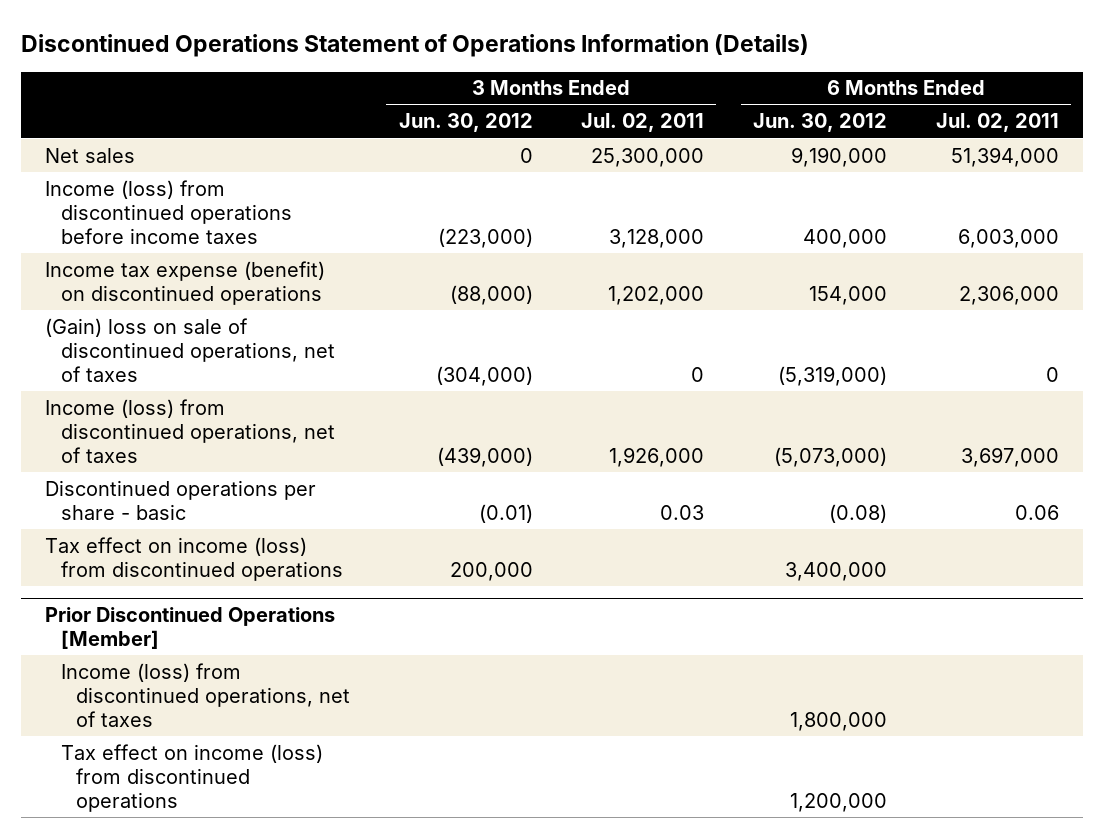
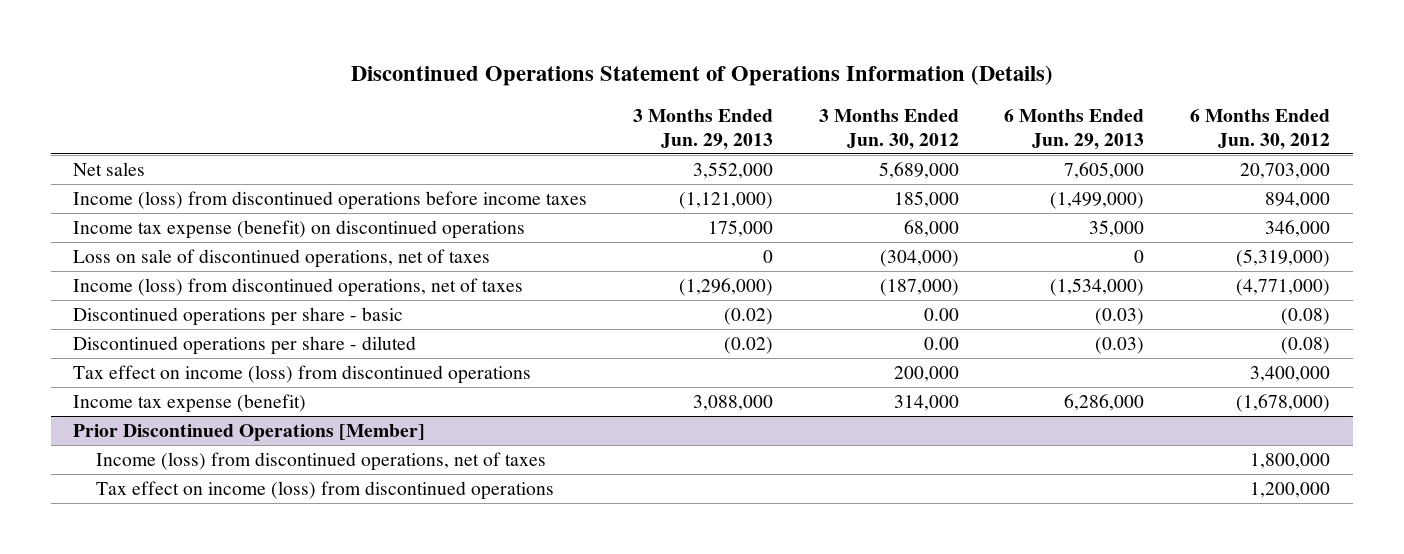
[581,113,705,133] Jul. 02, 2011 -> none
[935,113,1059,133] Jul. 02, 2011 -> none
none -> [633,108,774,150] 3 Months Ended Jun. 29, 2013
none -> [1004,108,1145,150] 6 Months Ended Jun. 29, 2013
[519,147,533,163] 0 -> [878,161,959,179] 5,689,000
[790,146,887,167] 9,190,000 -> [1240,162,1331,179] 20,703,000
[437,228,533,249] (223,000) -> [893,190,959,208] 185,000
[802,229,887,249] 400,000 -> [1265,191,1331,208] 894,000
[449,284,533,305] (88,000) -> [903,219,959,237] 68,000
[808,285,887,305] 154,000 -> [1265,219,1331,237] 346,000
[45,317,335,383] (Gain) loss on sale of discontinued operations, net of taxes -> [73,248,491,268] Loss on sale of discontinued operations, net of taxes
[436,447,533,468] (439,000) -> [879,278,959,296] (187,000)
[773,447,887,468] (5,073,000) -> [1236,278,1331,296] (4,771,000)
[478,503,533,523] (0.01) -> [923,307,959,321] 0.00
none -> [73,335,417,355] Discontinued operations per share - diluted
none -> [73,393,307,413] Income tax expense (benefit)

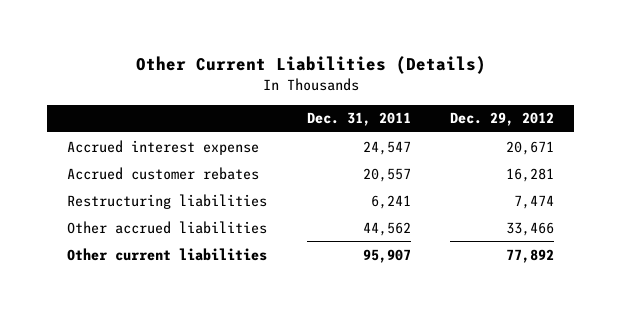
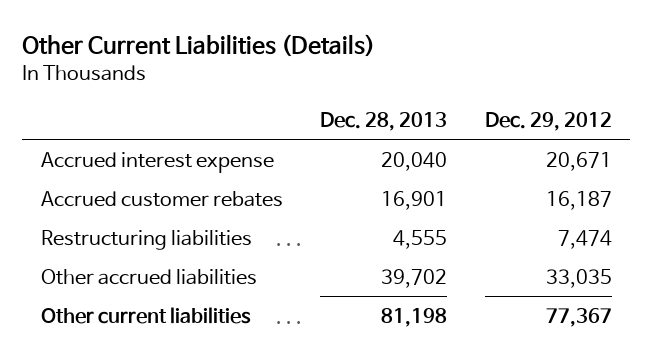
[306,112,411,127] Dec. 31, 2011 -> none
none -> [320,111,448,131] Dec. 28, 2013
[506,167,555,182] 16,281 -> [545,190,612,210] 16,187
[506,221,555,236] 33,466 -> [545,268,612,288] 33,035
[506,248,555,263] 77,892 -> [545,307,612,327] 77,367

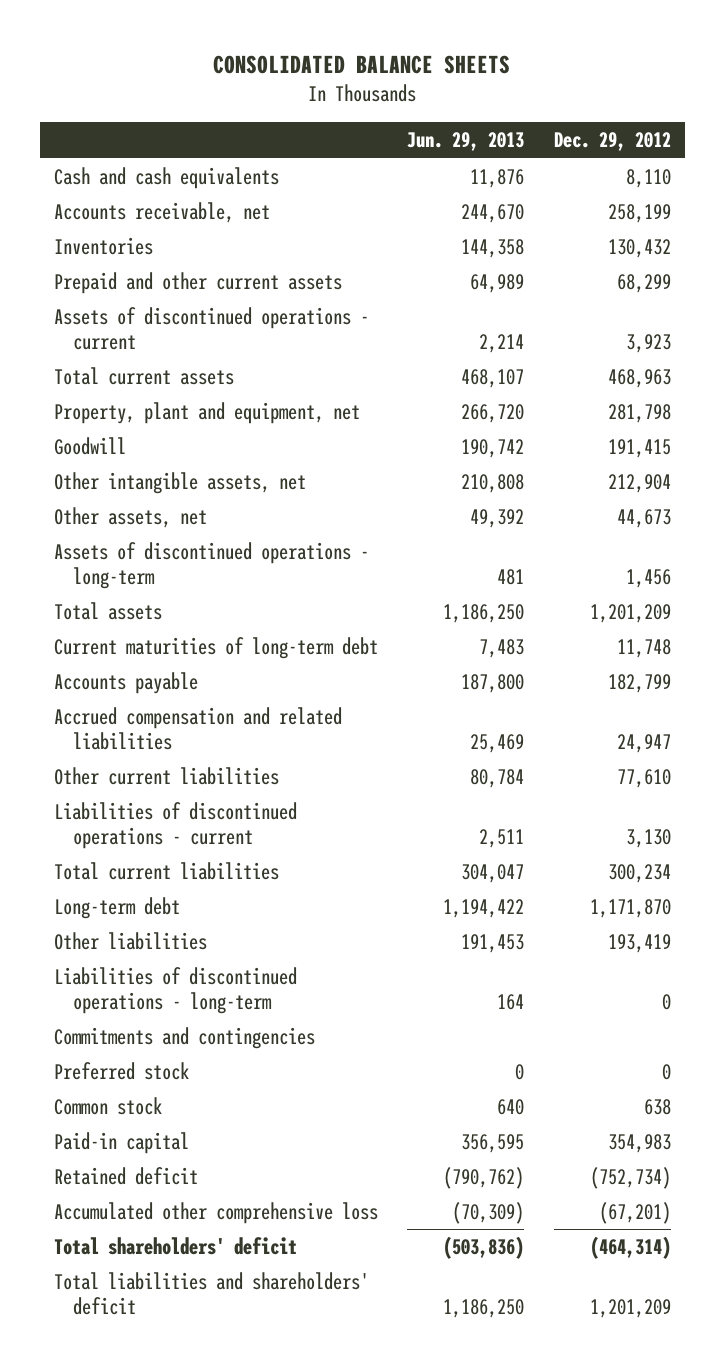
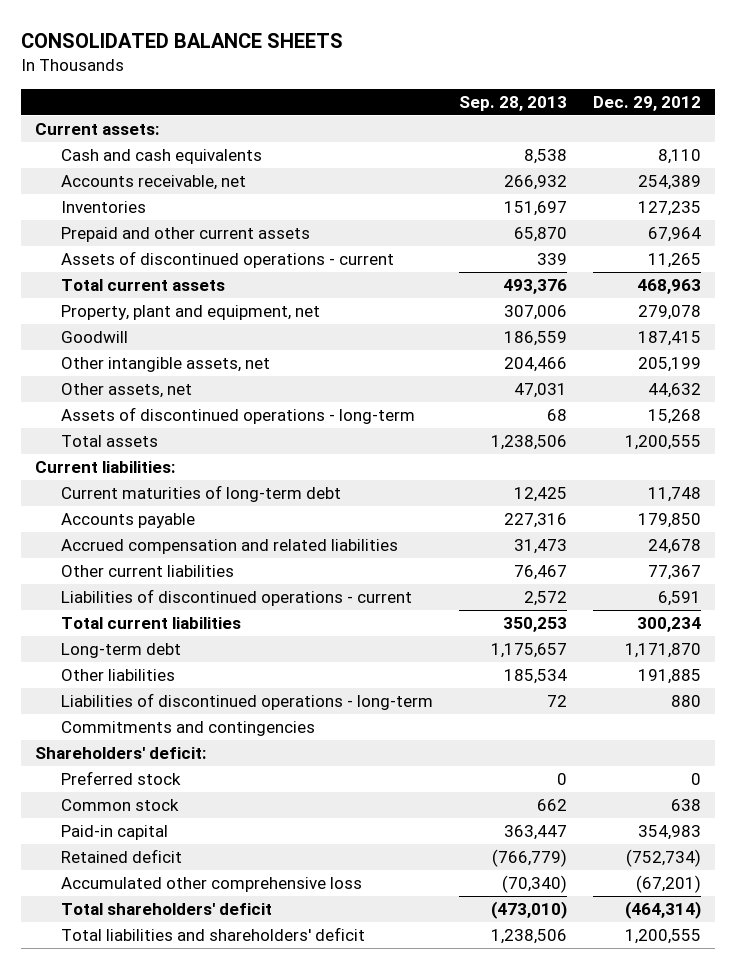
[407,132,525,152] Jun. 29, 2013 -> none
none -> [459,95,568,111] Sep. 28, 2013
none -> [34,123,159,136] Current assets:
[607,204,671,224] 258,199 -> [638,175,702,191] 254,389
[607,239,671,259] 130,432 -> [638,201,702,217] 127,235
[616,274,671,294] 68,299 -> [648,227,702,243] 67,964
[625,333,671,353] 3,923 -> [648,253,702,269] 11,265
[607,404,671,424] 281,798 -> [638,305,702,321] 279,078
[607,439,671,459] 191,415 -> [638,331,702,347] 187,415
[607,474,671,494] 212,904 -> [638,357,702,373] 205,199
[616,509,671,529] 44,673 -> [648,383,702,399] 44,632
[625,568,671,588] 1,456 -> [648,409,702,425] 15,268
[589,604,671,624] 1,201,209 -> [625,435,702,451] 1,200,555
none -> [34,461,175,474] Current liabilities:
[607,674,671,694] 182,799 -> [638,513,702,529] 179,850
[616,733,671,753] 24,947 -> [648,539,702,555] 24,678
[616,769,671,789] 77,610 -> [648,565,702,581] 77,367
[625,828,671,848] 3,130 -> [658,591,702,607] 6,591
[607,934,671,954] 193,419 -> [638,669,702,685] 191,885
[661,993,671,1010] 0 -> [671,695,702,708] 880
none -> [34,747,206,760] Shareholders' deficit:
[589,1298,671,1318] 1,201,209 -> [625,929,702,945] 1,200,555

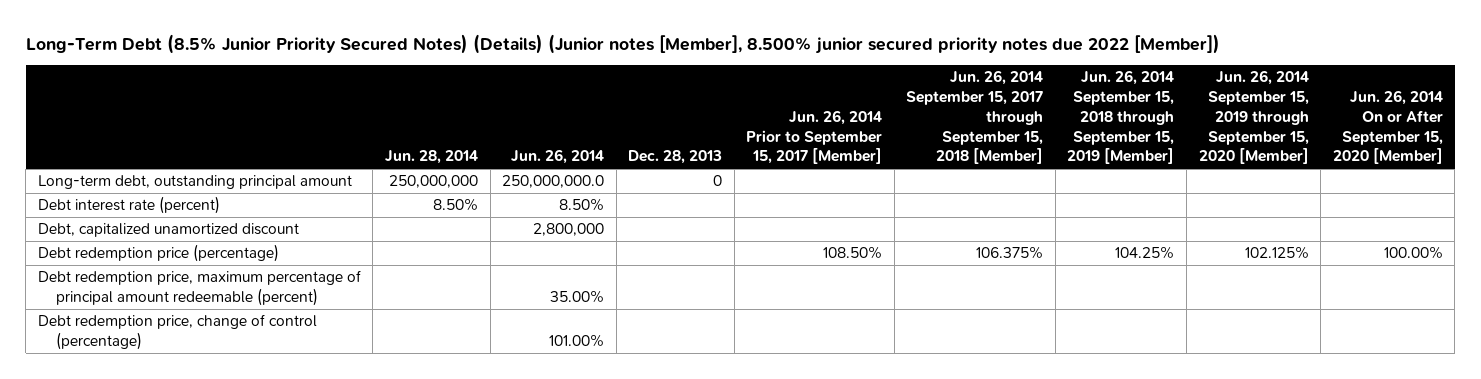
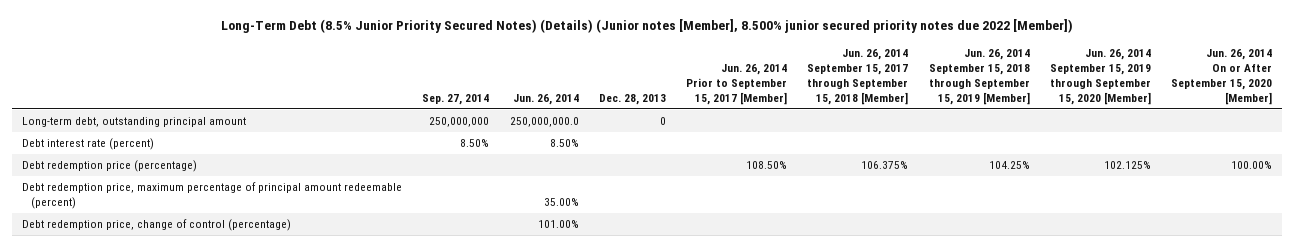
[384,150,478,165] Jun. 28, 2014 -> none
none -> [422,93,490,105] Sep. 27, 2014
[37,223,299,238] Debt, capitalized unamortized discount -> none

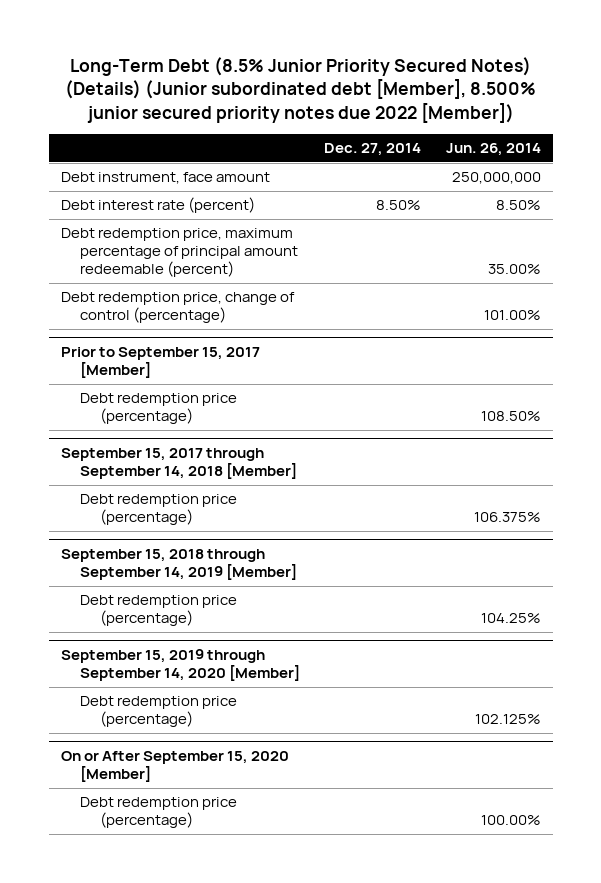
[221,18,1074,33] Long-Term Debt (8.5% Junior Priority Secured Notes) (Details) (Junior notes [Member], 8.500% junior secured priority notes due 2022 [Member]) -> [64,57,536,123] Long-Term Debt (8.5% Junior Priority Secured Notes) (Details) (Junior subordinated debt [Member], 8.500% junior secured priority notes due 2022 [Member])
[422,93,490,105] Sep. 27, 2014 -> none
[598,93,666,105] Dec. 28, 2013 -> none
[686,63,788,105] Jun. 26, 2014 Prior to September 15, 2017 [Member] -> none
[807,48,909,105] Jun. 26, 2014 September 15, 2017 through September 15, 2018 [Member] -> none
[928,48,1030,105] Jun. 26, 2014 September 15, 2018 through September 15, 2019 [Member] -> none
[1049,48,1151,105] Jun. 26, 2014 September 15, 2019 through September 15, 2020 [Member] -> none
[1171,48,1273,105] Jun. 26, 2014 On or After September 15, 2020 [Member] -> none
none -> [324,143,422,157] Dec. 27, 2014
[22,116,247,127] Long-term debt, outstanding principal amount -> none
none -> [60,172,270,185] Debt instrument, face amount
[22,159,198,172] Debt redemption price (percentage) -> none
none -> [60,347,260,379] Prior to September 15, 2017 [Member]
none -> [80,393,238,425] Debt redemption price (percentage)
none -> [60,448,298,480] September 15, 2017 through September 14, 2018 [Member]
none -> [80,494,238,526] Debt redemption price (percentage)
none -> [60,549,298,581] September 15, 2018 through September 14, 2019 [Member]
none -> [80,595,238,627] Debt redemption price (percentage)
none -> [60,649,301,682] September 15, 2019 through September 14, 2020 [Member]
none -> [80,696,238,728] Debt redemption price (percentage)
none -> [60,751,289,783] On or After September 15, 2020 [Member]
none -> [80,797,238,829] Debt redemption price (percentage)

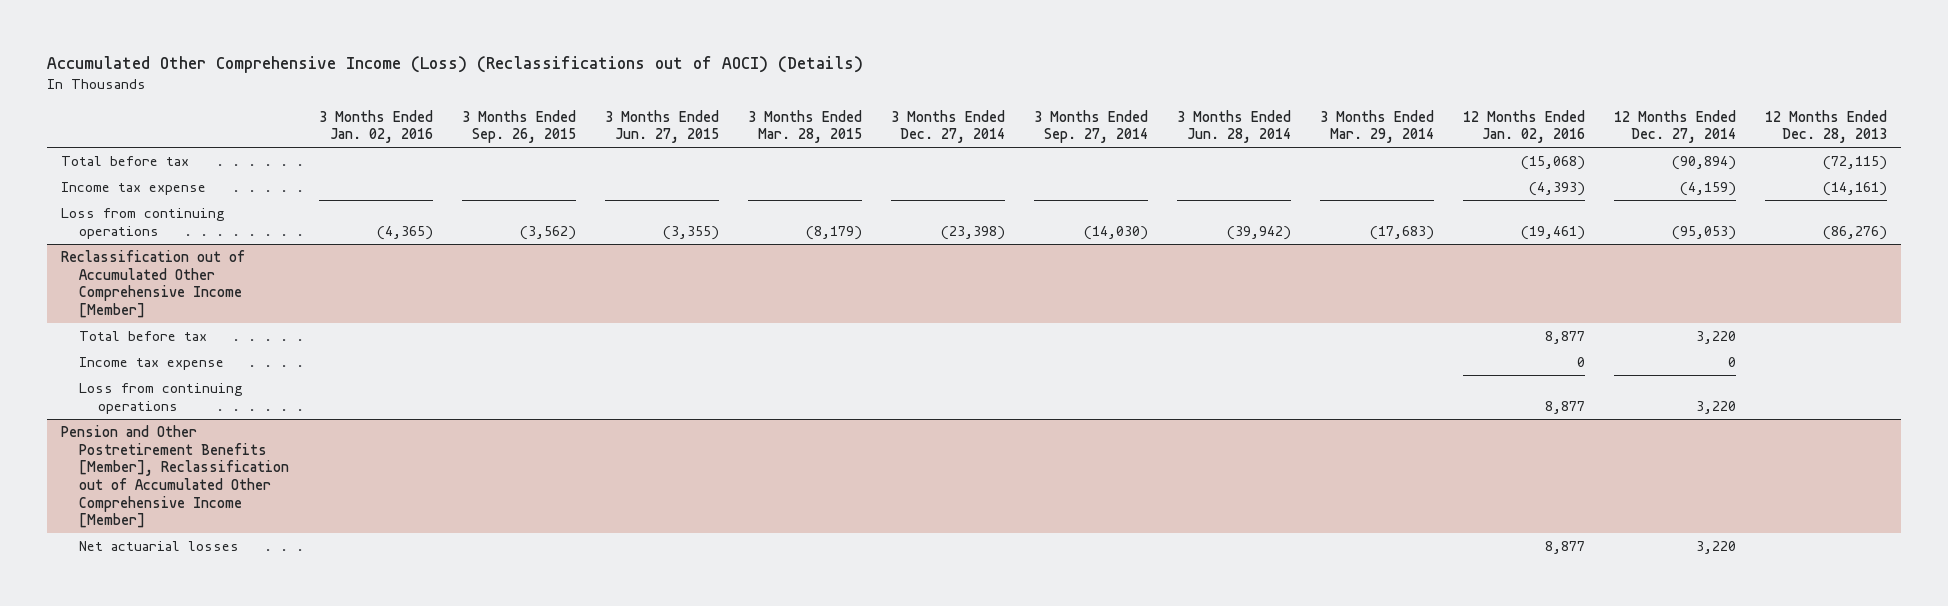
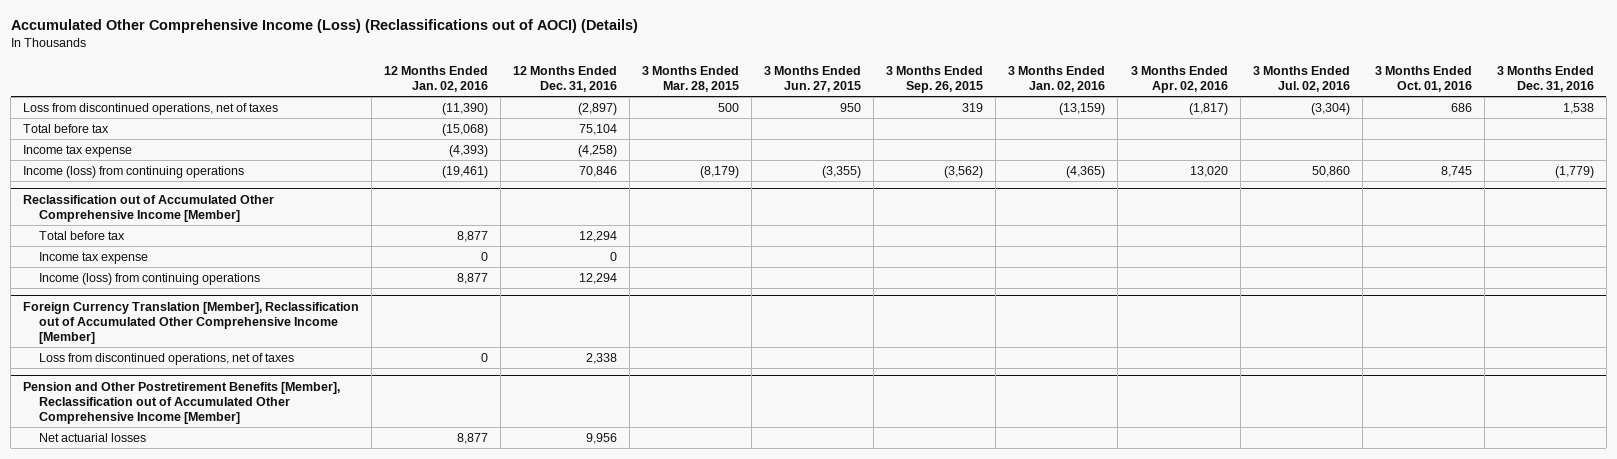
[890,109,1005,144] 3 Months Ended Dec. 27, 2014 -> none
[1033,109,1148,144] 3 Months Ended Sep. 27, 2014 -> none
[1176,109,1291,144] 3 Months Ended Jun. 28, 2014 -> none
[1319,109,1434,144] 3 Months Ended Mar. 29, 2014 -> none
[1613,109,1736,144] 12 Months Ended Dec. 27, 2014 -> none
[1764,109,1887,144] 12 Months Ended Dec. 28, 2013 -> none
none -> [513,65,618,93] 12 Months Ended Dec. 31, 2016
none -> [1130,65,1228,94] 3 Months Ended Apr. 02, 2016
none -> [1252,65,1350,93] 3 Months Ended Jul. 02, 2016
none -> [1374,65,1472,93] 3 Months Ended Oct. 01, 2016
none -> [1496,65,1594,93] 3 Months Ended Dec. 31, 2016
none -> [23,102,279,115] Loss from discontinued operations, net of taxes
[61,208,226,239] Loss from continuing operations -> [23,165,245,178] Income (loss) from continuing operations
[79,383,244,414] Loss from continuing operations -> [38,272,260,285] Income (loss) from continuing operations
none -> [23,301,360,345] Foreign Currency Translation [Member], Reclassification out of Accumulated Other Comprehensive Income [Member]
none -> [38,352,294,365] Loss from discontinued operations, net of taxes

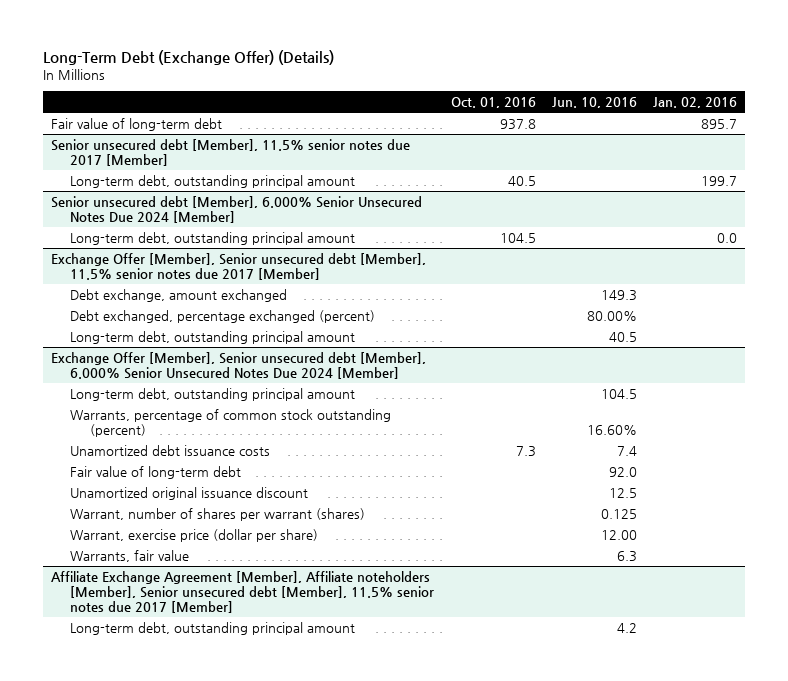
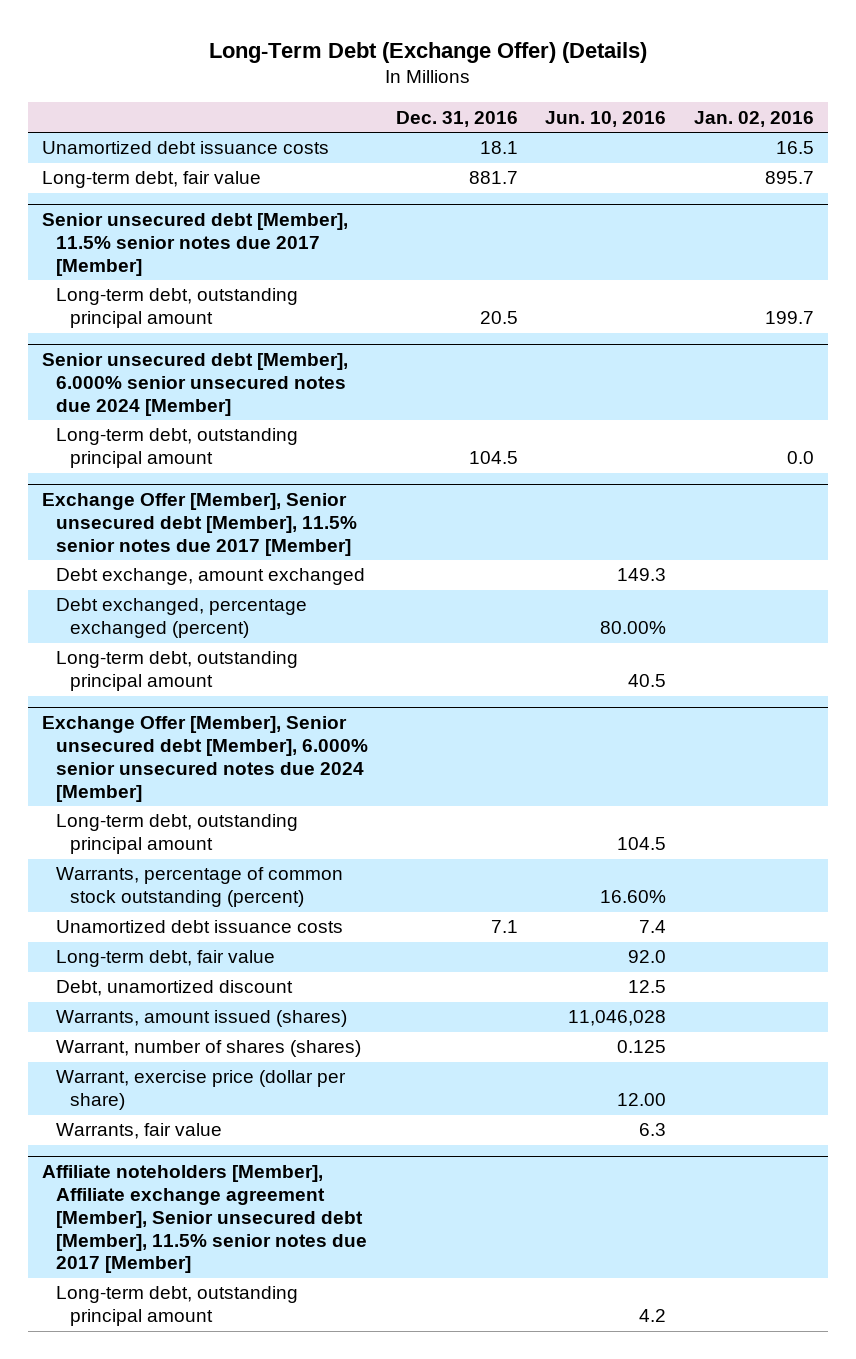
[450,97,536,109] Oct. 01, 2016 -> none
none -> [395,110,518,127] Dec. 31, 2016
none -> [42,141,330,155] Unamortized debt issuance costs
[50,117,222,131] Fair value of long-term debt -> [42,171,262,189] Long-term debt, fair value
[50,195,422,223] Senior unsecured debt [Member], 6.000% Senior Unsecured Notes Due 2024 [Member] -> [42,352,349,416] Senior unsecured debt [Member], 6.000% senior unsecured notes due 2024 [Member]
[50,351,426,379] Exchange Offer [Member], Senior unsecured debt [Member], 6.000% Senior Unsecured Notes Due 2024 [Member] -> [42,715,368,802] Exchange Offer [Member], Senior unsecured debt [Member], 6.000% senior unsecured notes due 2024 [Member]
[70,465,242,479] Fair value of long-term debt -> [55,950,275,968] Long-term debt, fair value
[70,486,309,500] Unamortized original issuance discount -> [55,980,293,997] Debt, unamortized discount
none -> [55,1010,347,1028] Warrants, amount issued (shares)
[70,507,366,521] Warrant, number of shares per warrant (shares) -> [55,1040,361,1058] Warrant, number of shares (shares)
[50,570,435,614] Affiliate Exchange Agreement [Member], Affiliate noteholders [Member], Senior unsecured debt [Member], 11.5% senior notes due 2017 [Member] -> [42,1164,367,1274] Affiliate noteholders [Member], Affiliate exchange agreement [Member], Senior unsecured debt [Member], 11.5% senior notes due 2017 [Member]

